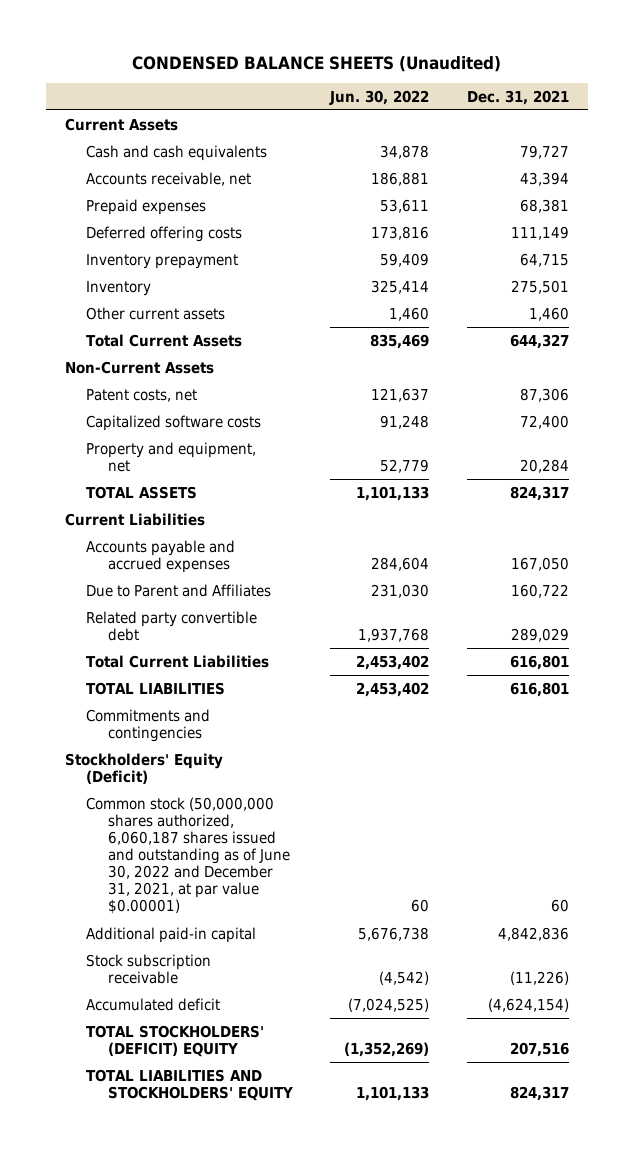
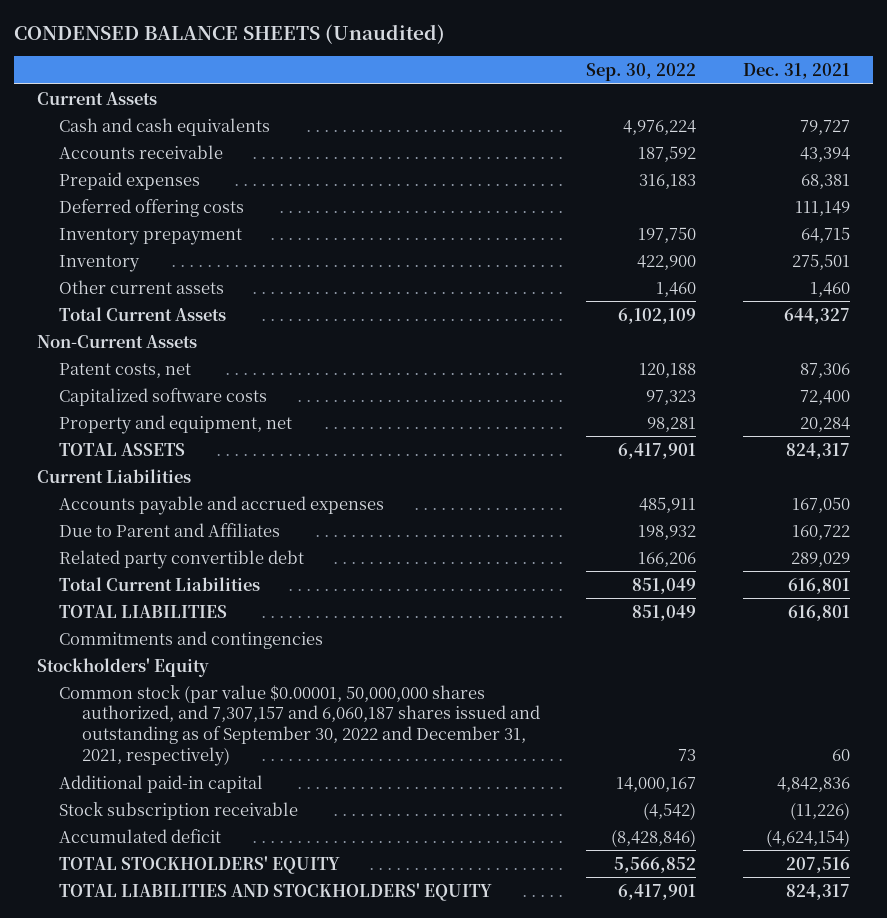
[329,89,430,105] Jun. 30, 2022 -> none
none -> [586,62,697,81] Sep. 30, 2022
[86,171,252,186] Accounts receivable, net -> [59,144,224,159] Accounts receivable
[65,752,224,784] Stockholders' Equity (Deficit) -> [37,657,210,677] Stockholders' Equity
[86,796,290,915] Common stock (50,000,000 shares authorized, 6,060,187 shares issued and outstanding as of June 30, 2022 and December 31, 2021, at par value $0.00001) -> [59,684,540,766] Common stock (par value $0.00001, 50,000,000 shares authorized, and 7,307,157 and 6,060,187 shares issued and outstanding as of September 30, 2022 and December 31, 2021, respectively)
[86,1024,265,1057] TOTAL STOCKHOLDERS' (DEFICIT) EQUITY -> [59,855,341,874] TOTAL STOCKHOLDERS' EQUITY

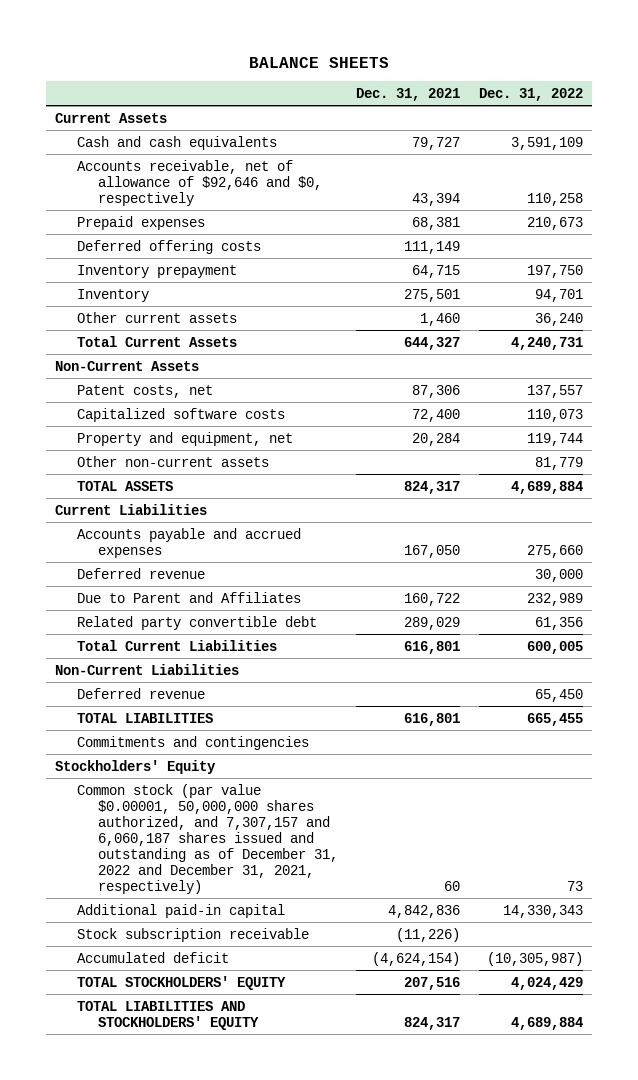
[14,23,446,44] CONDENSED BALANCE SHEETS (Unaudited) -> [248,56,389,68] BALANCE SHEETS
[586,62,697,81] Sep. 30, 2022 -> none
none -> [478,88,583,102] Dec. 31, 2022
[59,144,224,159] Accounts receivable -> [76,159,323,206] Accounts receivable, net of allowance of $92,646 and $0, respectively
none -> [76,455,269,467] Other non-current assets
none -> [76,567,205,579] Deferred revenue
none -> [55,663,240,675] Non-Current Liabilities
none -> [76,687,205,699] Deferred revenue
[59,684,540,766] Common stock (par value $0.00001, 50,000,000 shares authorized, and 7,307,157 and 6,060,187 shares issued and outstanding as of September 30, 2022 and December 31, 2021, respectively) -> [76,783,339,894] Common stock (par value $0.00001, 50,000,000 shares authorized, and 7,307,157 and 6,060,187 shares issued and outstanding as of December 31, 2022 and December 31, 2021, respectively)

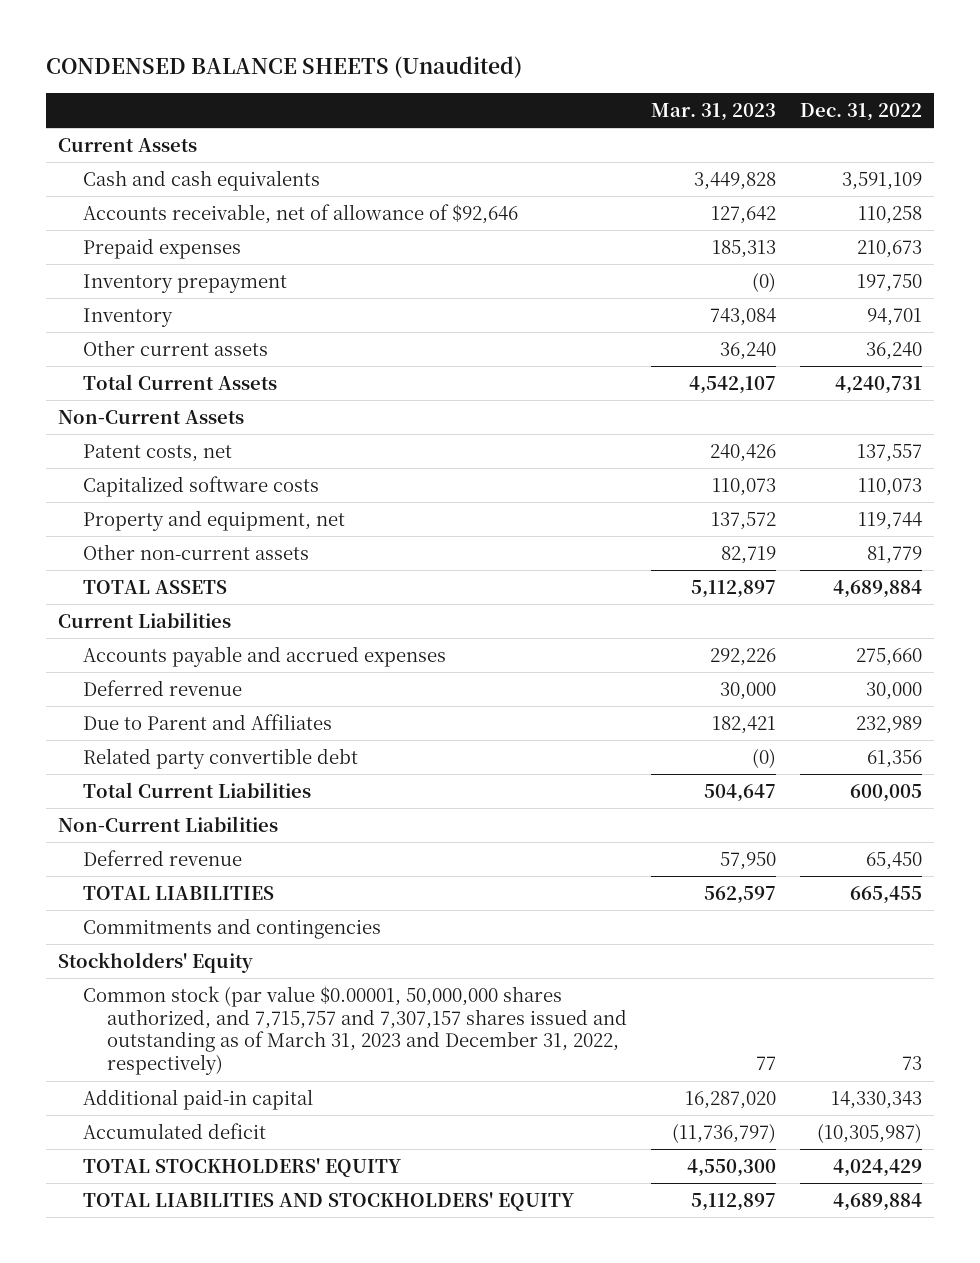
[248,56,389,68] BALANCE SHEETS -> [45,56,522,79] CONDENSED BALANCE SHEETS (Unaudited)
[356,88,461,102] Dec. 31, 2021 -> none
none -> [651,102,777,121] Mar. 31, 2023
[76,159,323,206] Accounts receivable, net of allowance of $92,646 and $0, respectively -> [82,203,518,224] Accounts receivable, net of allowance of $92,646
[76,239,261,254] Deferred offering costs -> none
[76,783,339,894] Common stock (par value $0.00001, 50,000,000 shares authorized, and 7,307,157 and 6,060,187 shares issued and outstanding as of December 31, 2022 and December 31, 2021, respectively) -> [82,985,628,1076] Common stock (par value $0.00001, 50,000,000 shares authorized, and 7,715,757 and 7,307,157 shares issued and outstanding as of March 31, 2023 and December 31, 2022, respectively)
[76,927,309,942] Stock subscription receivable -> none

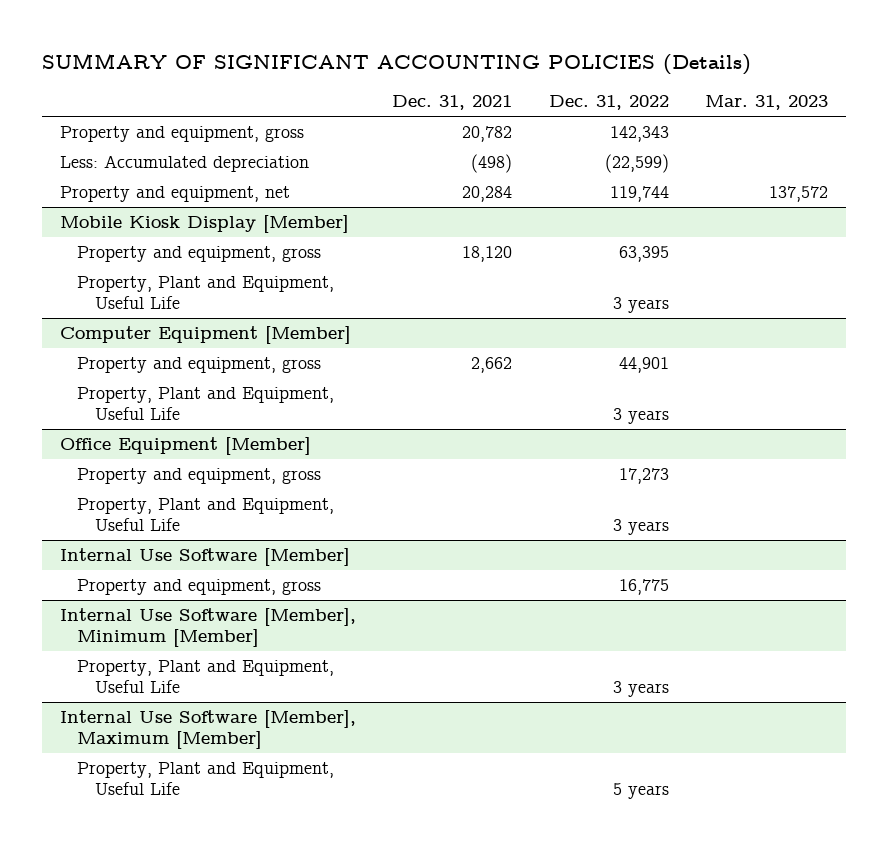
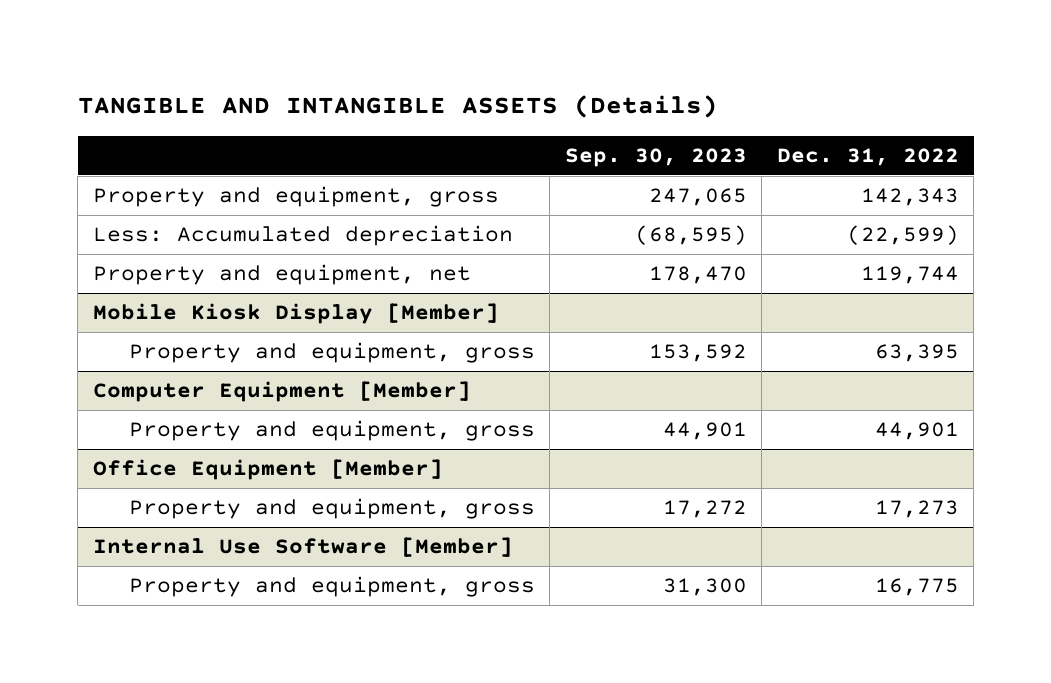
[42,53,752,76] SUMMARY OF SIGNIFICANT ACCOUNTING POLICIES (Details) -> [77,94,718,118] TANGIBLE AND INTANGIBLE ASSETS (Details)
[392,95,513,111] Dec. 31, 2021 -> none
[705,95,829,111] Mar. 31, 2023 -> none
none -> [564,147,747,167] Sep. 30, 2023
[77,275,335,309] Property, Plant and Equipment, Useful Life -> none
[77,386,335,420] Property, Plant and Equipment, Useful Life -> none
[77,497,335,531] Property, Plant and Equipment, Useful Life -> none
[60,607,357,647] Internal Use Software [Member], Minimum [Member] -> none
[77,659,335,693] Property, Plant and Equipment, Useful Life -> none
[60,709,357,749] Internal Use Software [Member], Maximum [Member] -> none
[77,761,335,795] Property, Plant and Equipment, Useful Life -> none

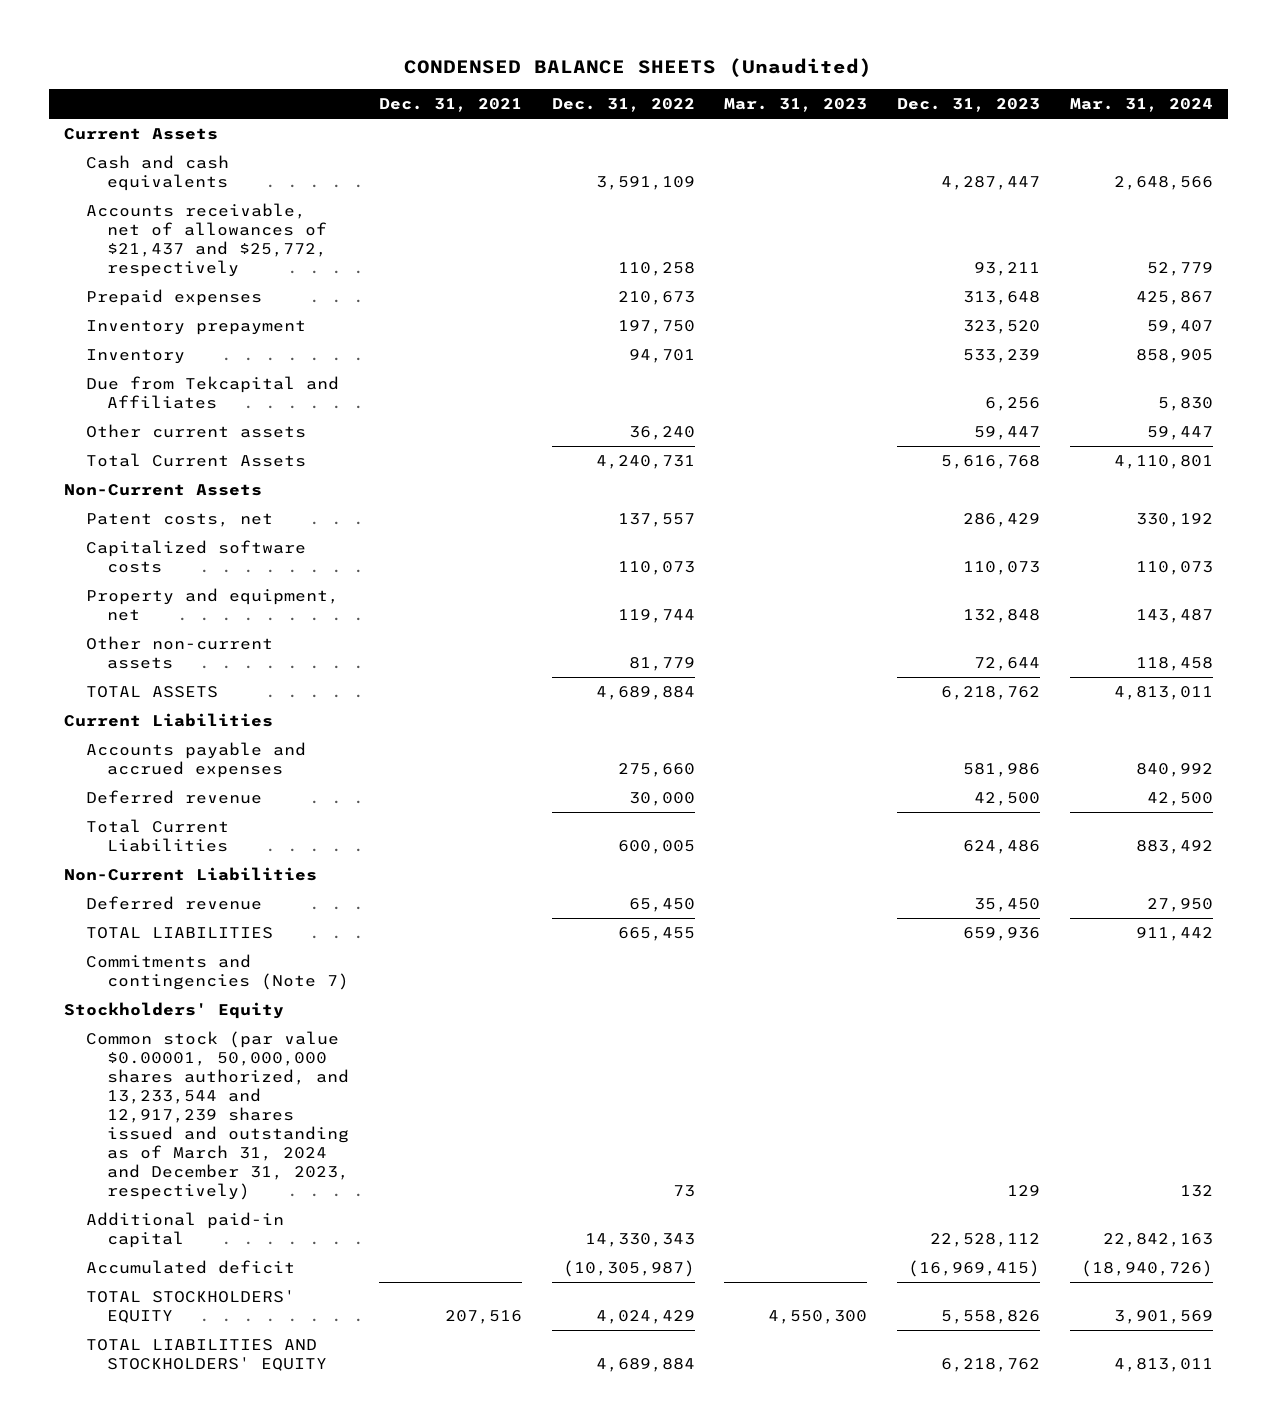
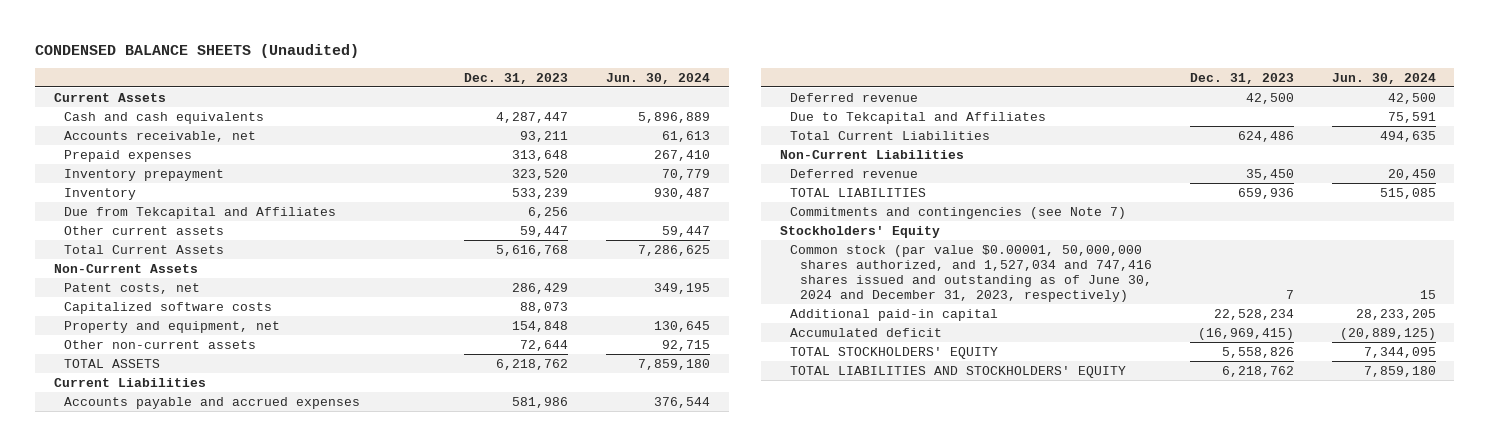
[379,98,523,113] Dec. 31, 2021 -> none
[551,98,695,113] Dec. 31, 2022 -> none
[724,98,868,113] Mar. 31, 2023 -> none
[1069,98,1213,113] Mar. 31, 2024 -> none
none -> [605,72,710,84] Jun. 30, 2024
[85,203,328,278] Accounts receivable, net of allowances of $21,437 and $25,772, respectively -> [64,130,257,142] Accounts receivable, net
[963,561,1041,576] 110,073 -> [520,301,569,313] 88,073
[963,609,1041,624] 132,848 -> [512,320,569,332] 154,848
none -> [789,111,1046,124] Due to Tekcapital and Affiliates
[85,954,350,991] Commitments and contingencies (Note 7) -> [789,206,1126,219] Commitments and contingencies (see Note 7)
[85,1031,350,1200] Common stock (par value $0.00001, 50,000,000 shares authorized, and 13,233,544 and 12,917,239 shares issued and outstanding as of March 31, 2024 and December 31, 2023, respectively) -> [789,244,1152,303] Common stock (par value $0.00001, 50,000,000 shares authorized, and 1,527,034 and 747,416 shares issued and outstanding as of June 30, 2024 and December 31, 2023, respectively)
[1007,1184,1041,1196] 129 -> [1285,290,1294,300] 7
[930,1233,1041,1248] 22,528,112 -> [1213,308,1294,320] 22,528,234

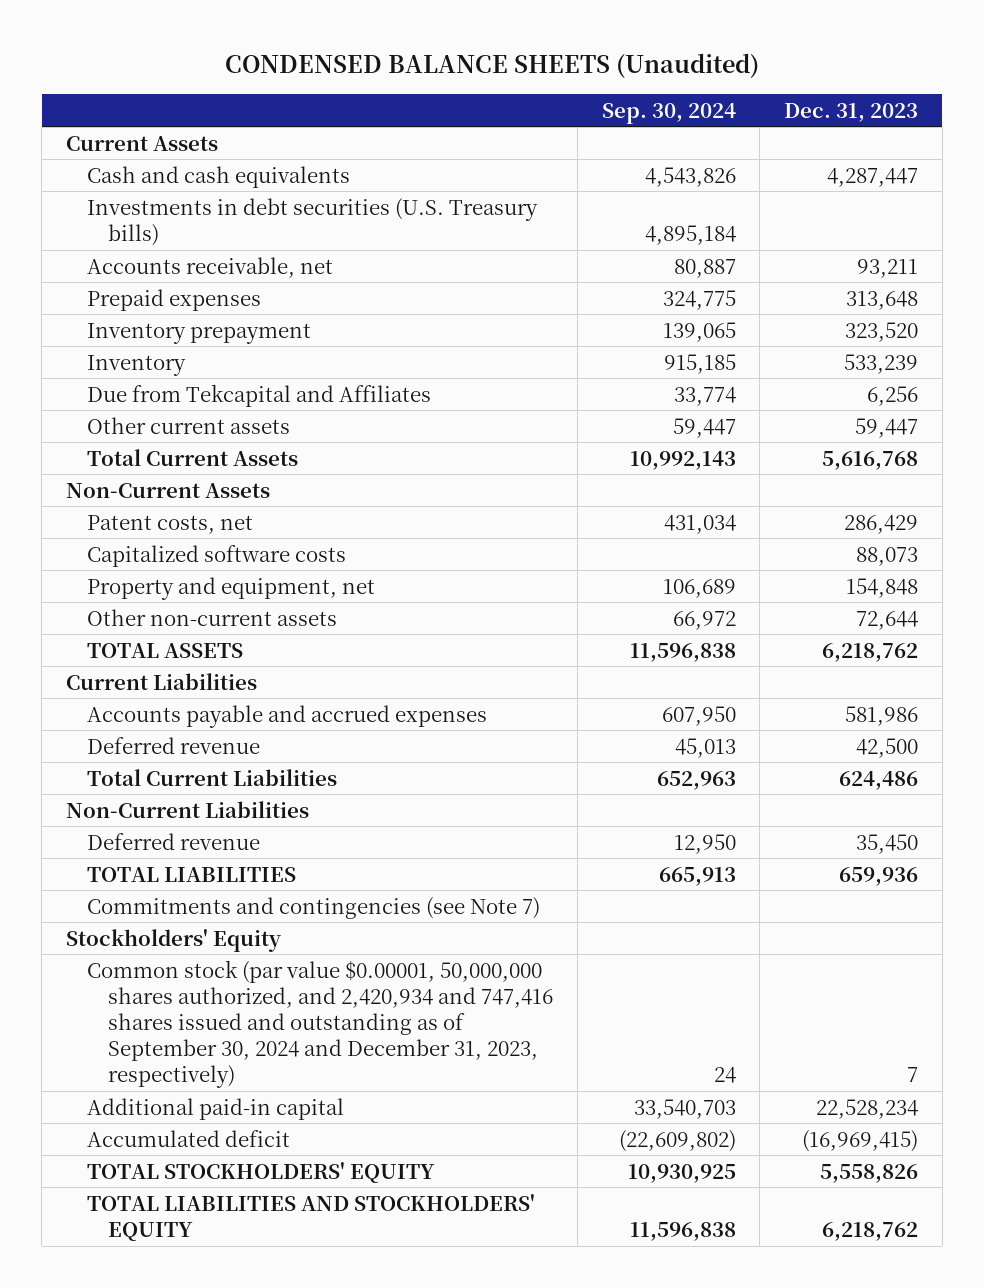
[605,72,710,84] Jun. 30, 2024 -> none
none -> [601,102,736,124] Sep. 30, 2024
none -> [87,197,539,246] Investments in debt securities (U.S. Treasury bills)
[789,111,1046,124] Due to Tekcapital and Affiliates -> none
[789,244,1152,303] Common stock (par value $0.00001, 50,000,000 shares authorized, and 1,527,034 and 747,416 shares issued and outstanding as of June 30, 2024 and December 31, 2023, respectively) -> [87,959,554,1089] Common stock (par value $0.00001, 50,000,000 shares authorized, and 2,420,934 and 747,416 shares issued and outstanding as of September 30, 2024 and December 31, 2023, respectively)

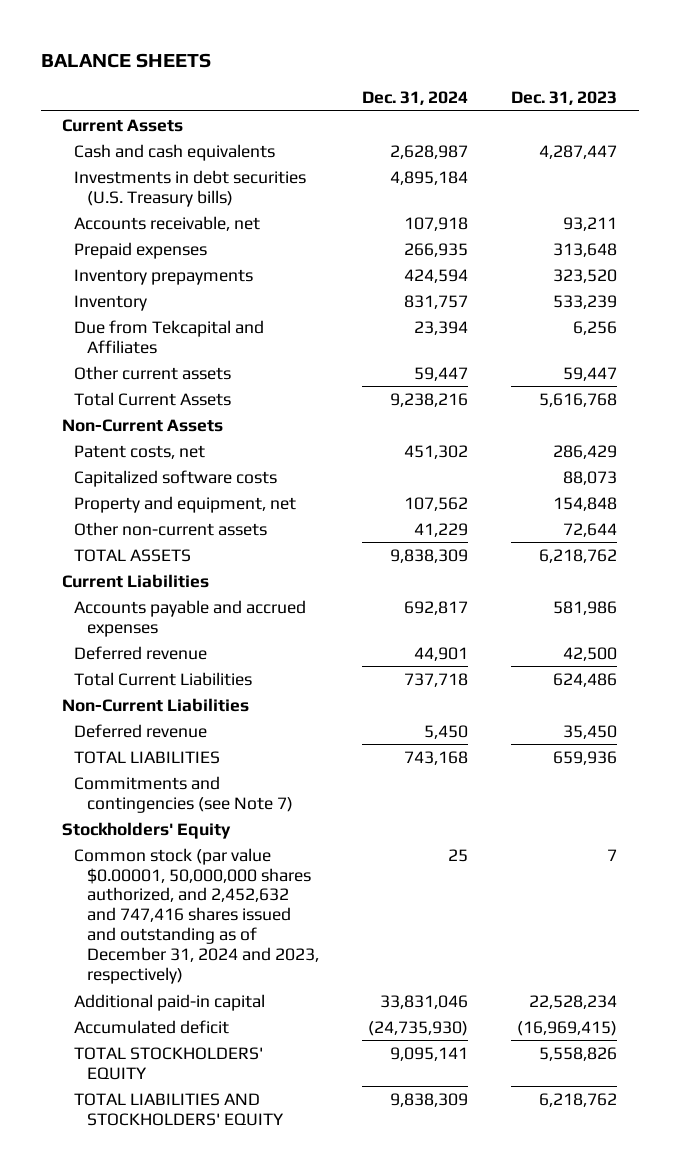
[224,53,759,79] CONDENSED BALANCE SHEETS (Unaudited) -> [40,53,211,69] BALANCE SHEETS
[601,102,736,124] Sep. 30, 2024 -> none
none -> [362,91,469,106] Dec. 31, 2024
[87,322,312,344] Inventory prepayment -> [74,268,254,285] Inventory prepayments
[87,959,554,1089] Common stock (par value $0.00001, 50,000,000 shares authorized, and 2,420,934 and 747,416 shares issued and outstanding as of September 30, 2024 and December 31, 2023, respectively) -> [74,847,319,985] Common stock (par value $0.00001, 50,000,000 shares authorized, and 2,452,632 and 747,416 shares issued and outstanding as of December 31, 2024 and 2023, respectively)

